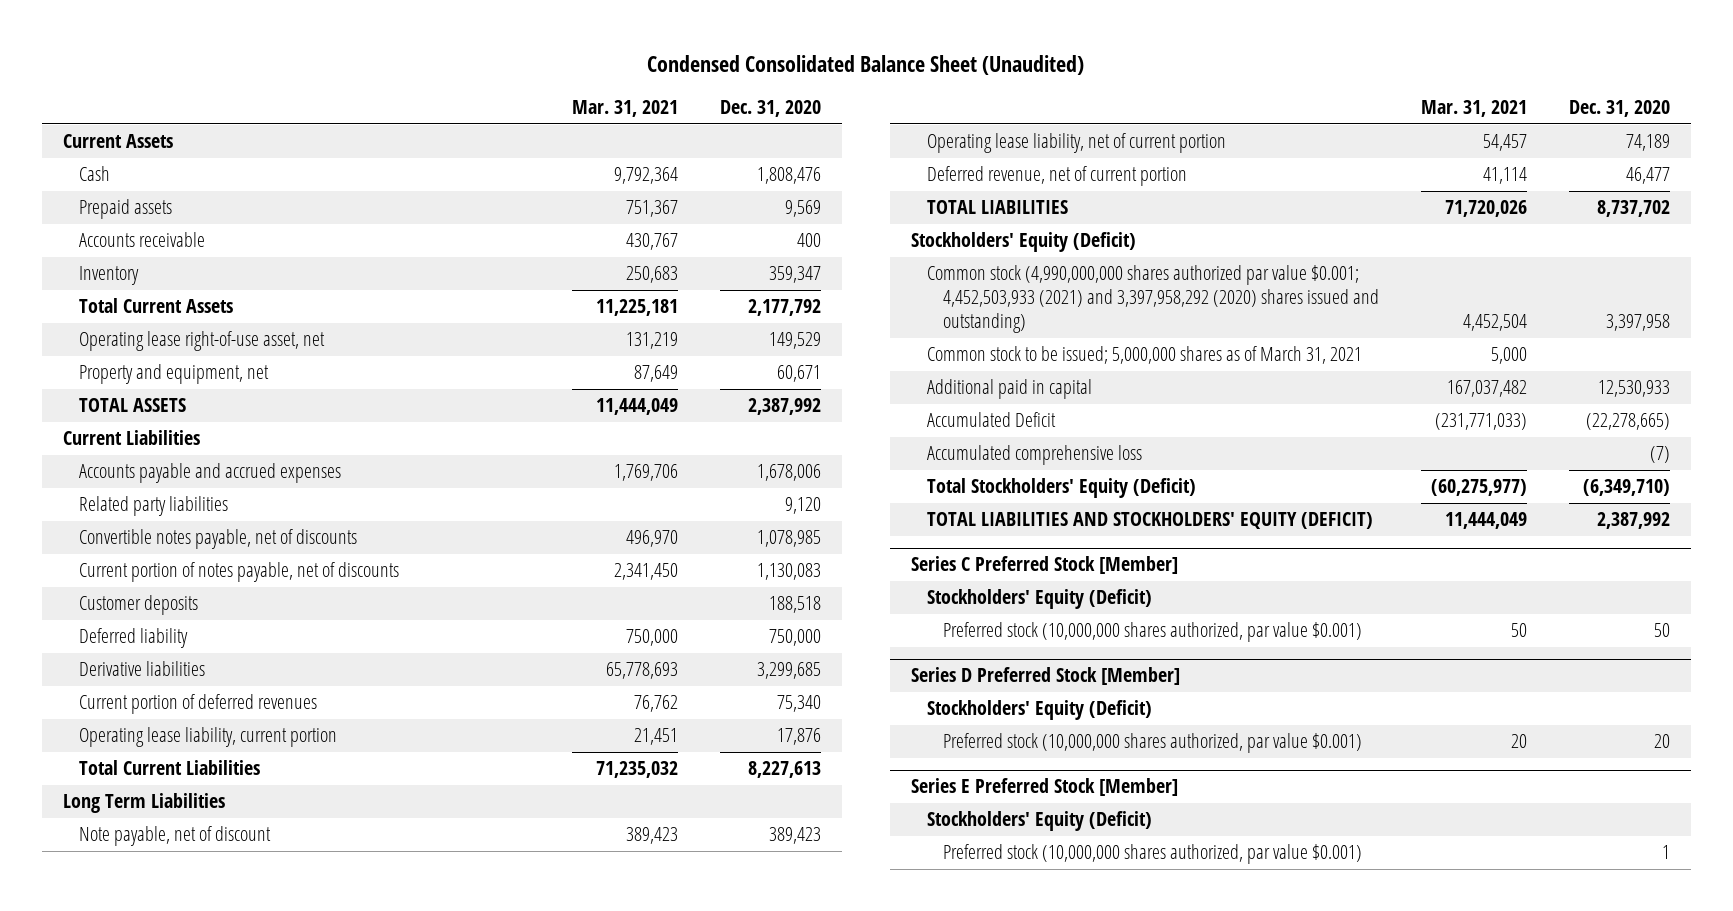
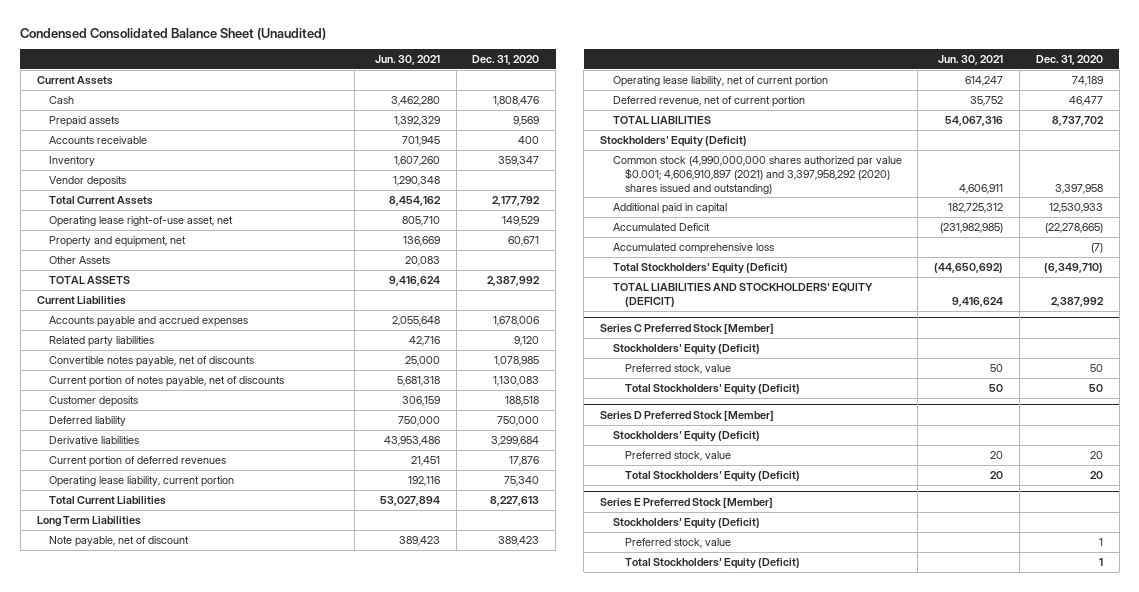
[572,100,679,118] Mar. 31, 2021 -> none
none -> [374,54,440,65] Jun. 30, 2021
none -> [49,175,127,187] Vendor deposits
none -> [49,255,111,264] Other Assets
[757,662,822,680] 3,299,685 -> [491,435,540,446] 3,299,684
[777,695,822,713] 75,340 -> [509,455,540,466] 17,876
[777,728,822,746] 17,876 -> [504,475,540,486] 75,340
[927,346,1363,365] Common stock to be issued; 5,000,000 shares as of March 31, 2021 -> none
[927,265,1380,334] Common stock (4,990,000,000 shares authorized par value $0.001; 4,452,503,933 (2021) and 3,397,958,292 (2020) shares issued and outstanding) -> [612,155,902,194] Common stock (4,990,000,000 shares authorized par value $0.001; 4,606,910,897 (2021) and 3,397,958,292 (2020) shares issued and outstanding)
[943,622,1363,643] Preferred stock (10,000,000 shares authorized, par value $0.001) -> [625,363,732,374] Preferred stock, value
none -> [625,383,801,395] Total Stockholders' Equity (Deficit)
[943,733,1363,754] Preferred stock (10,000,000 shares authorized, par value $0.001) -> [625,450,732,461] Preferred stock, value
none -> [625,470,801,482] Total Stockholders' Equity (Deficit)
[943,844,1363,865] Preferred stock (10,000,000 shares authorized, par value $0.001) -> [625,537,732,548] Preferred stock, value
none -> [625,557,801,569] Total Stockholders' Equity (Deficit)

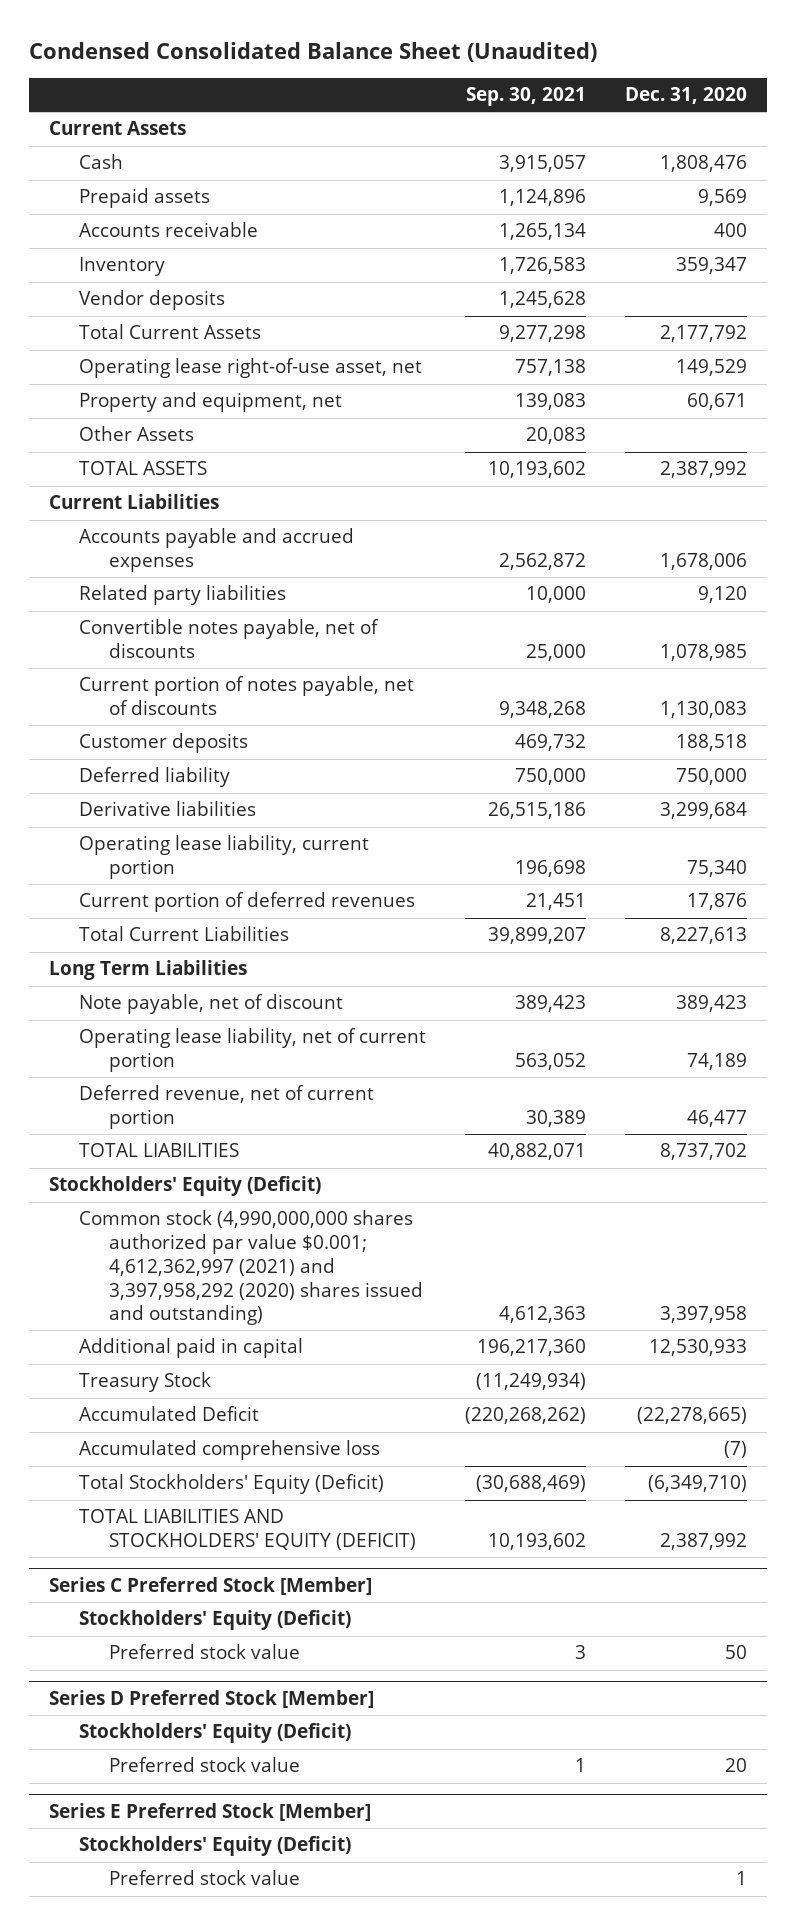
[374,54,440,65] Jun. 30, 2021 -> none
none -> [466,87,587,107] Sep. 30, 2021
[49,455,227,467] Current portion of deferred revenues -> [79,892,416,913] Current portion of deferred revenues
[612,155,902,194] Common stock (4,990,000,000 shares authorized par value $0.001; 4,606,910,897 (2021) and 3,397,958,292 (2020) shares issued and outstanding) -> [79,1210,424,1326] Common stock (4,990,000,000 shares authorized par value $0.001; 4,612,362,997 (2021) and 3,397,958,292 (2020) shares issued and outstanding)
none -> [79,1372,212,1393] Treasury Stock
[625,383,801,395] Total Stockholders' Equity (Deficit) -> none
[625,363,732,374] Preferred stock, value -> [109,1644,301,1660] Preferred stock value
[625,470,801,482] Total Stockholders' Equity (Deficit) -> none
[625,450,732,461] Preferred stock, value -> [109,1757,301,1773] Preferred stock value
[625,557,801,569] Total Stockholders' Equity (Deficit) -> none
[625,537,732,548] Preferred stock, value -> [109,1870,301,1886] Preferred stock value

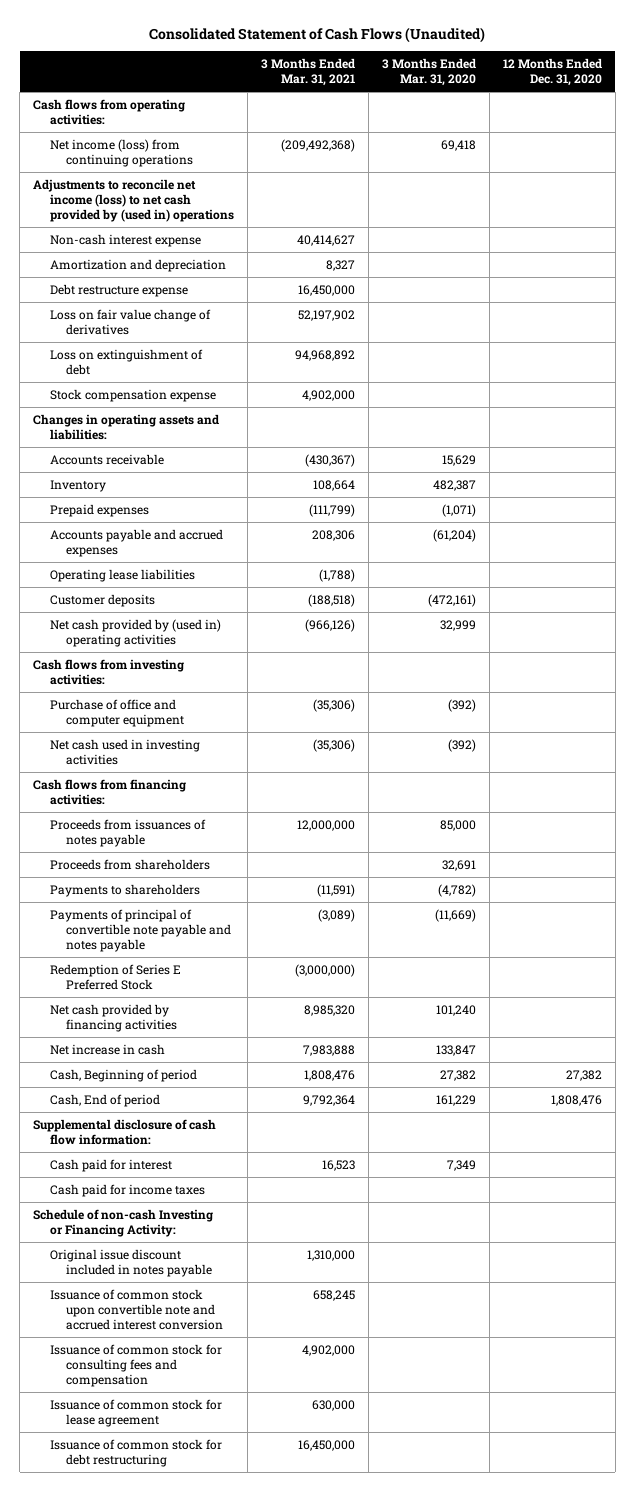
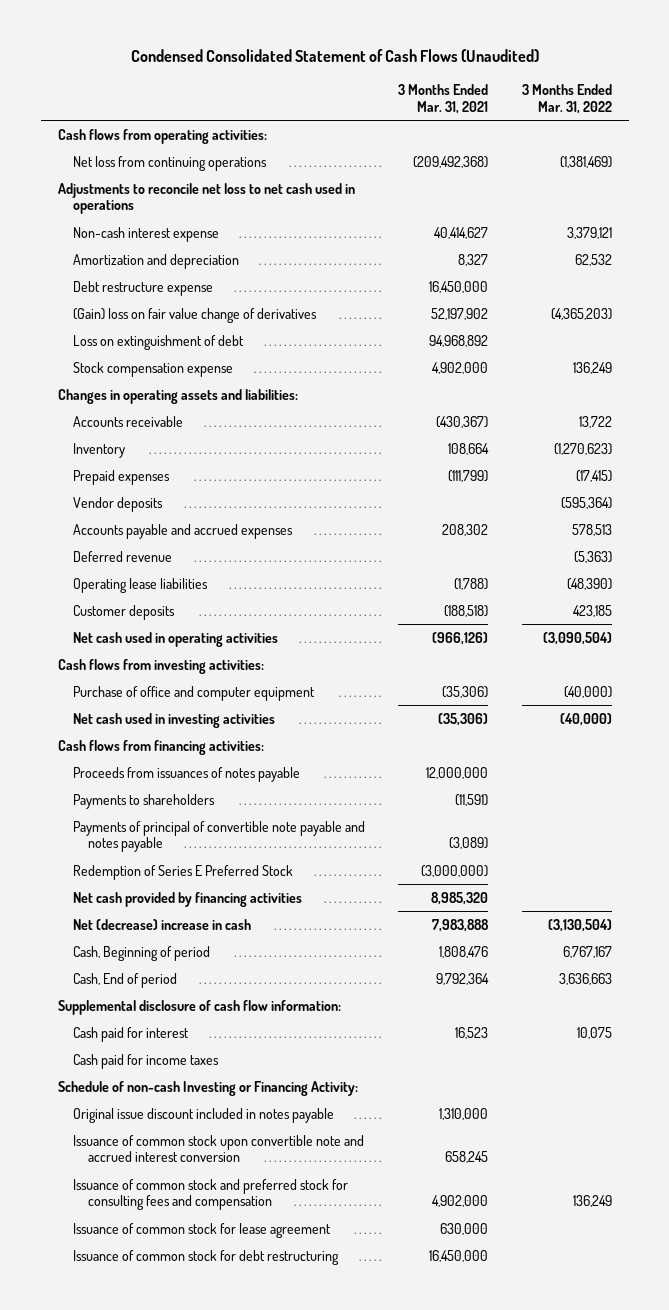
[149,26,486,43] Consolidated Statement of Cash Flows (Unaudited) -> [130,49,539,63] Condensed Consolidated Statement of Cash Flows (Unaudited)
[381,57,476,87] 3 Months Ended Mar. 31, 2020 -> none
[502,57,602,87] 12 Months Ended Dec. 31, 2020 -> none
none -> [521,83,612,114] 3 Months Ended Mar. 31, 2022
[49,138,193,168] Net income (loss) from continuing operations -> [72,155,267,171] Net loss from continuing operations
[33,178,234,223] Adjustments to reconcile net income (loss) to net cash provided by (used in) operations -> [57,182,355,215] Adjustments to reconcile net loss to net cash used in operations
[49,308,211,336] Loss on fair value change of derivatives -> [72,307,317,323] (Gain) loss on fair value change of derivatives
none -> [72,496,163,512] Vendor deposits
[311,529,355,541] 208,306 -> [442,523,489,536] 208,302
none -> [72,550,172,562] Deferred revenue
[49,618,221,648] Net cash provided by (used in) operating activities -> [72,631,278,647] Net cash used in operating activities
[49,858,210,870] Proceeds from shareholders -> none
[49,1043,165,1055] Net increase in cash -> [72,918,251,930] Net (decrease) increase in cash
[49,1343,222,1388] Issuance of common stock for consulting fees and compensation -> [72,1178,348,1211] Issuance of common stock and preferred stock for consulting fees and compensation

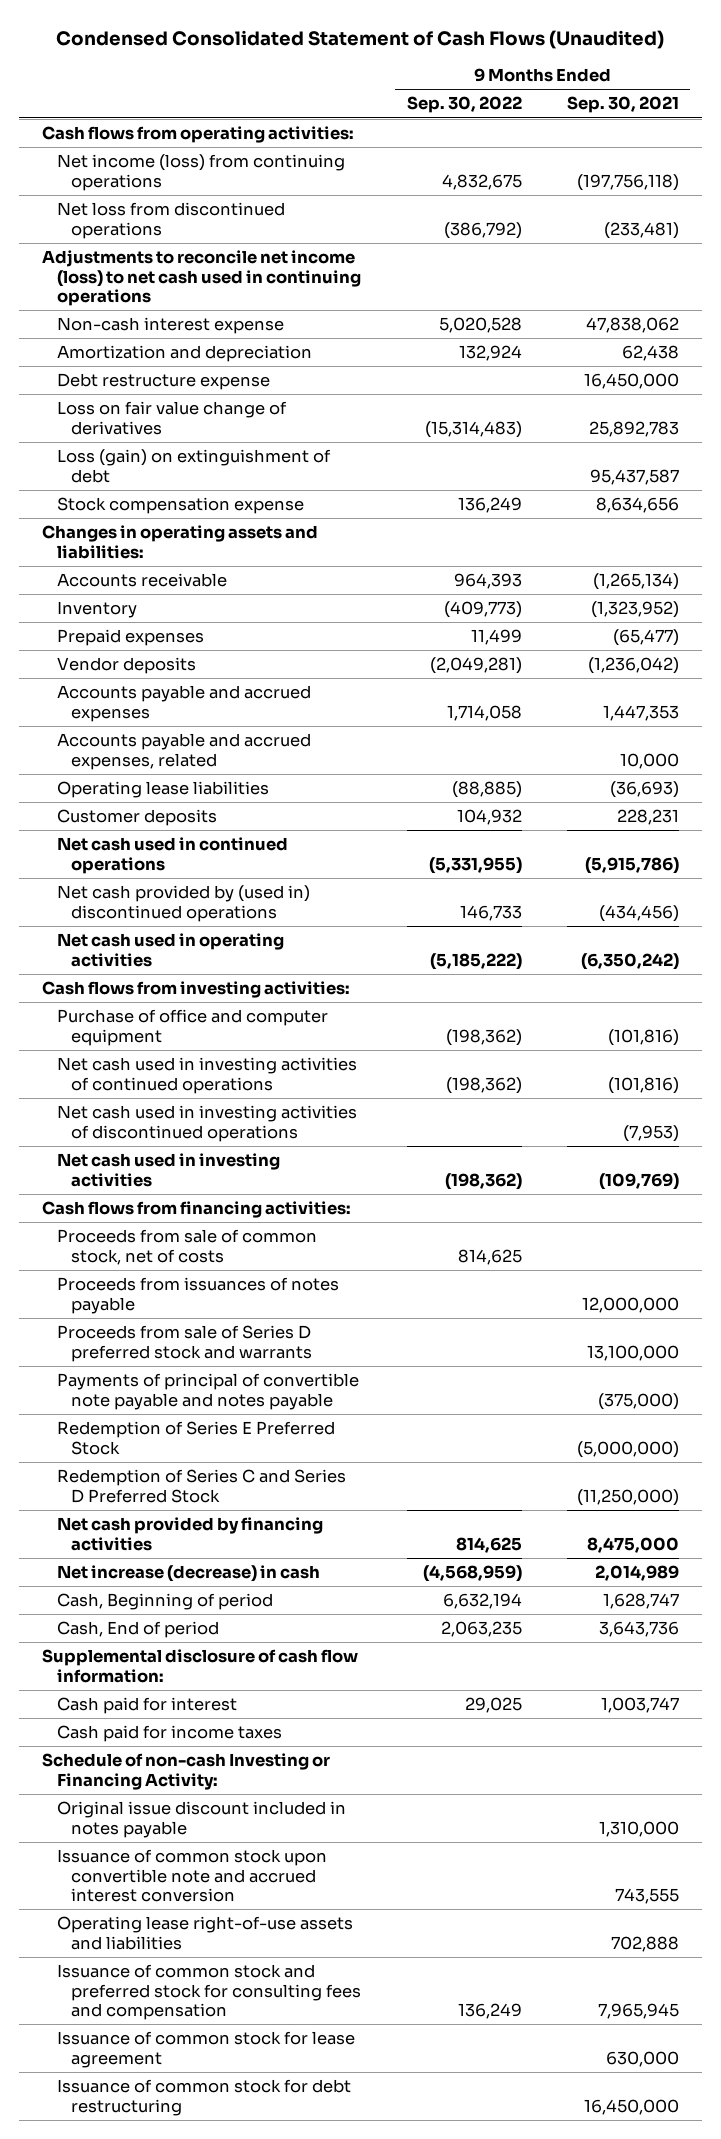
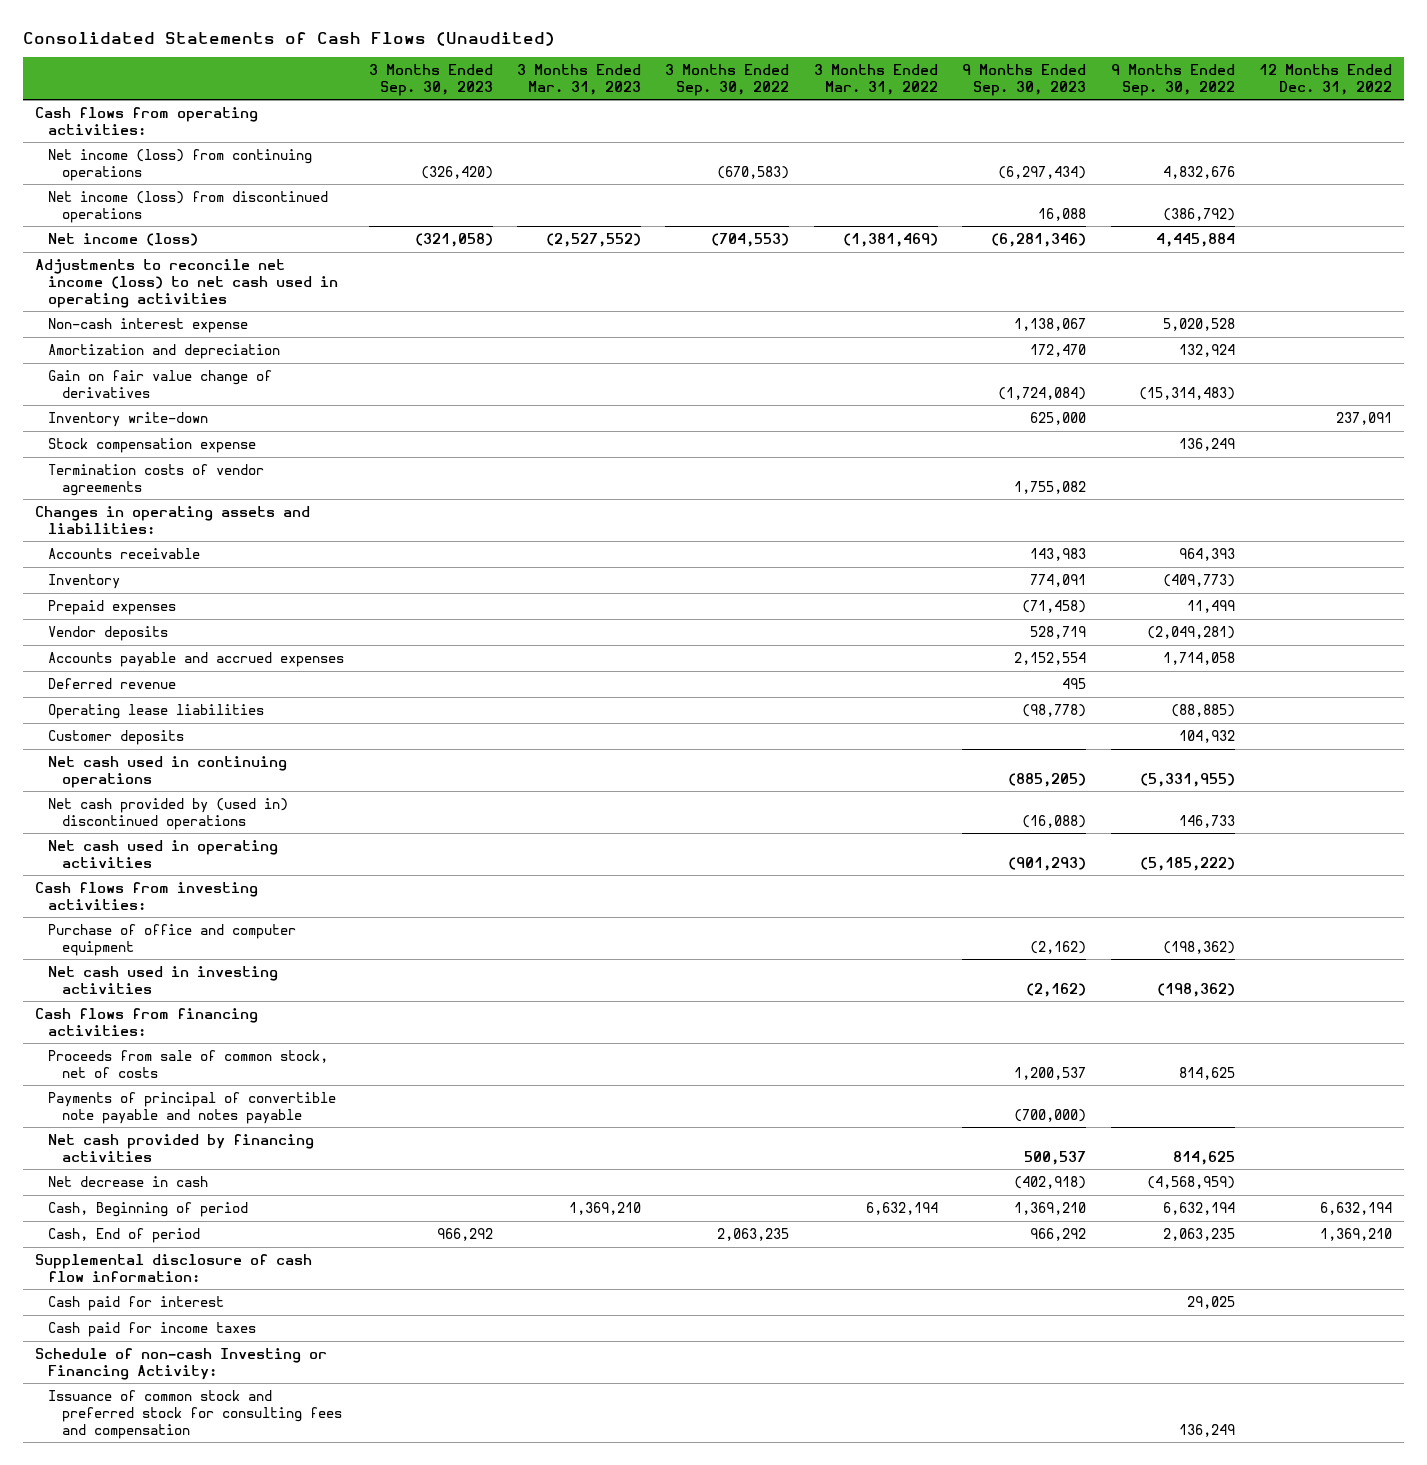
[56,29,665,49] Condensed Consolidated Statement of Cash Flows (Unaudited) -> [22,31,555,46] Consolidated Statements of Cash Flows (Unaudited)
[566,96,679,114] Sep. 30, 2021 -> none
none -> [368,63,493,96] 3 Months Ended Sep. 30, 2023
none -> [517,63,642,95] 3 Months Ended Mar. 31, 2023
none -> [665,63,790,96] 3 Months Ended Sep. 30, 2022
none -> [813,63,938,95] 3 Months Ended Mar. 31, 2022
none -> [962,63,1087,96] 9 Months Ended Sep. 30, 2023
none -> [1258,63,1392,95] 12 Months Ended Dec. 31, 2022
[441,173,522,190] 4,832,675 -> [1162,165,1235,179] 4,832,676
[56,202,285,239] Net loss from discontinued operations -> [48,190,329,223] Net income (loss) from discontinued operations
none -> [48,232,199,246] Net income (loss)
[42,250,361,307] Adjustments to reconcile net income (loss) to net cash used in continuing operations -> [34,258,339,308] Adjustments to reconcile net income (loss) to net cash used in operating activities
[56,373,270,391] Debt restructure expense -> none
[56,449,331,483] Loss (gain) on extinguishment of debt -> none
[56,401,287,435] Loss on fair value change of derivatives -> [48,369,273,398] Gain on fair value change of derivatives
none -> [48,411,209,427] Inventory write-down
none -> [48,463,265,496] Termination costs of vendor agreements
[56,733,311,770] Accounts payable and accrued expenses, related -> none
none -> [48,677,177,689] Deferred revenue
[56,837,288,874] Net cash used in continued operations -> [48,755,288,788] Net cash used in continuing operations
[56,1057,357,1094] Net cash used in investing activities of continued operations -> none
[56,1105,357,1142] Net cash used in investing activities of discontinued operations -> none
[56,1277,339,1314] Proceeds from issuances of notes payable -> none
[56,1325,313,1362] Proceeds from sale of Series D preferred stock and warrants -> none
[56,1421,335,1455] Redemption of Series E Preferred Stock -> none
[56,1469,346,1503] Redemption of Series C and Series D Preferred Stock -> none
[56,1565,320,1583] Net increase (decrease) in cash -> [48,1175,209,1187] Net decrease in cash
[56,1801,346,1838] Original issue discount included in notes payable -> none
[56,1849,327,1903] Issuance of common stock upon convertible note and accrued interest conversion -> none
[56,1916,353,1950] Operating lease right-of-use assets and liabilities -> none
[56,2031,355,2068] Issuance of common stock for lease agreement -> none
[56,2079,351,2116] Issuance of common stock for debt restructuring -> none

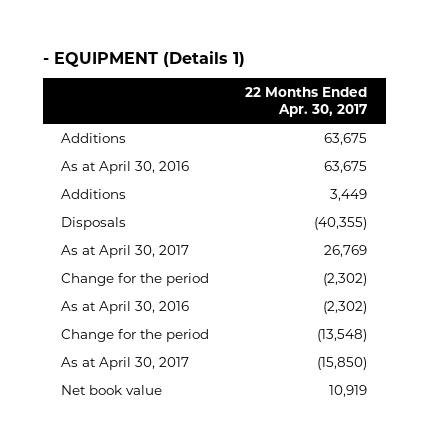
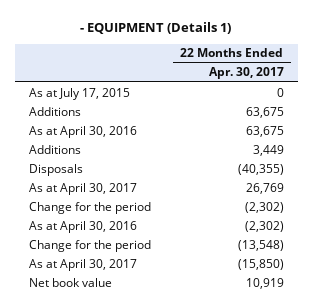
none -> [29,87,131,100] As at July 17, 2015

